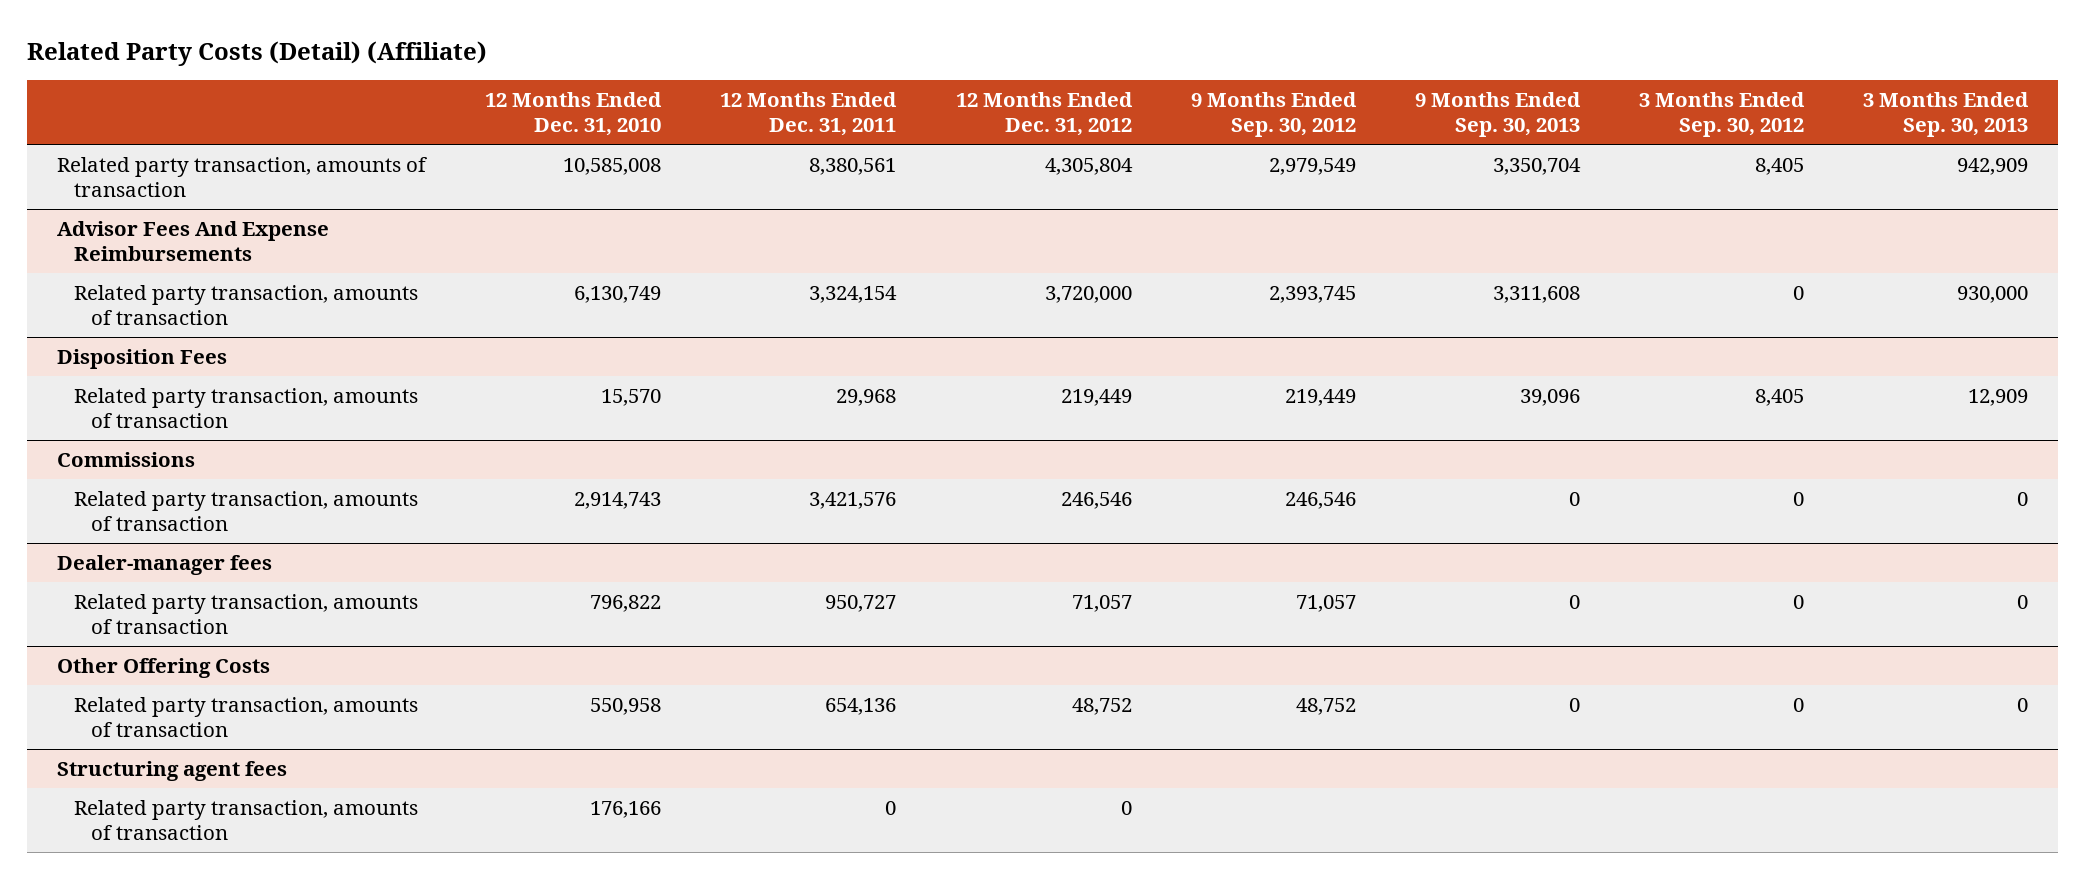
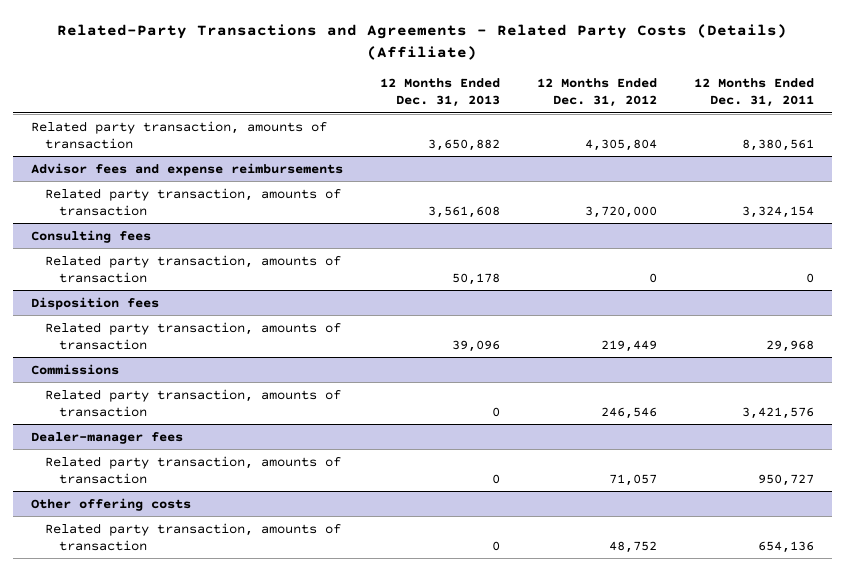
[27,40,488,66] Related Party Costs (Detail) (Affiliate) -> [57,23,788,60] Related-Party Transactions and Agreements - Related Party Costs (Details) (Affiliate)
[485,91,663,137] 12 Months Ended Dec. 31, 2010 -> none
[1190,91,1357,138] 9 Months Ended Sep. 30, 2012 -> none
[1414,91,1581,138] 9 Months Ended Sep. 30, 2013 -> none
[1639,91,1806,138] 3 Months Ended Sep. 30, 2012 -> none
[1863,91,2030,138] 3 Months Ended Sep. 30, 2013 -> none
none -> [380,78,501,108] 12 Months Ended Dec. 31, 2013
[57,220,330,262] Advisor Fees And Expense Reimbursements -> [31,162,344,176] Advisor fees and expense reimbursements
none -> [31,229,152,243] Consulting fees
none -> [45,254,342,283] Related party transaction, amounts of transaction
[57,348,228,369] Disposition Fees -> [31,296,160,310] Disposition fees
[57,657,271,678] Other Offering Costs -> [31,497,192,511] Other offering costs
[57,760,288,781] Structuring agent fees -> none
[74,799,419,841] Related party transaction, amounts of transaction -> none

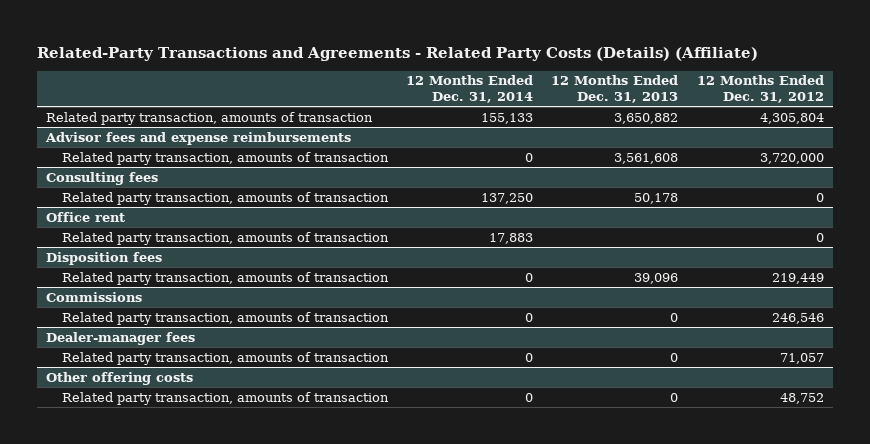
[693,78,814,108] 12 Months Ended Dec. 31, 2011 -> none
none -> [406,75,534,104] 12 Months Ended Dec. 31, 2014
none -> [46,211,126,222] Office rent
none -> [61,231,389,245] Related party transaction, amounts of transaction

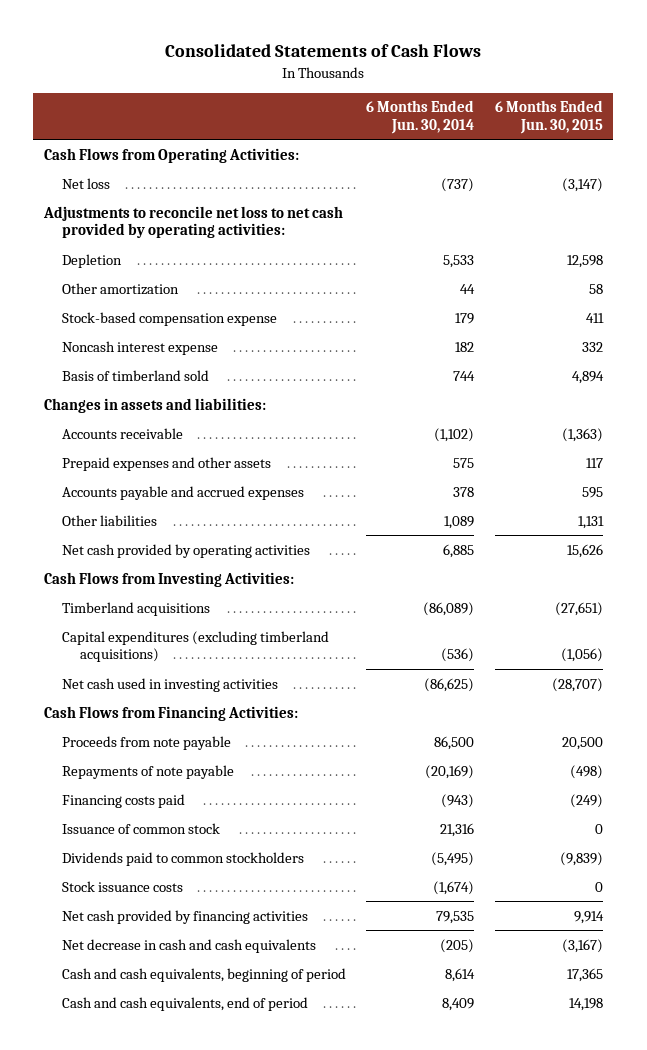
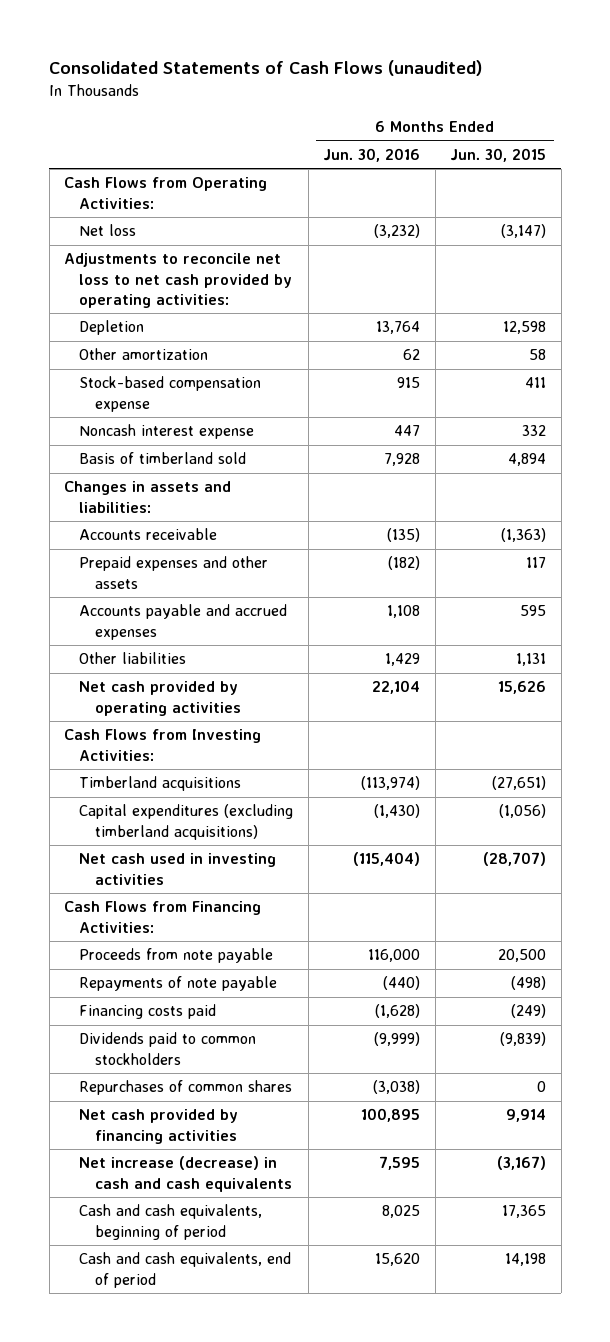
[165,44,482,58] Consolidated Statements of Cash Flows -> [49,60,483,77] Consolidated Statements of Cash Flows (unaudited)
[366,100,475,135] 6 Months Ended Jun. 30, 2014 -> none
none -> [323,147,421,162] Jun. 30, 2016
[61,822,220,834] Issuance of common stock -> none
[61,880,183,892] Stock issuance costs -> none
none -> [79,1080,293,1096] Repurchases of common shares
[61,938,316,953] Net decrease in cash and cash equivalents -> [79,1156,292,1192] Net increase (decrease) in cash and cash equivalents

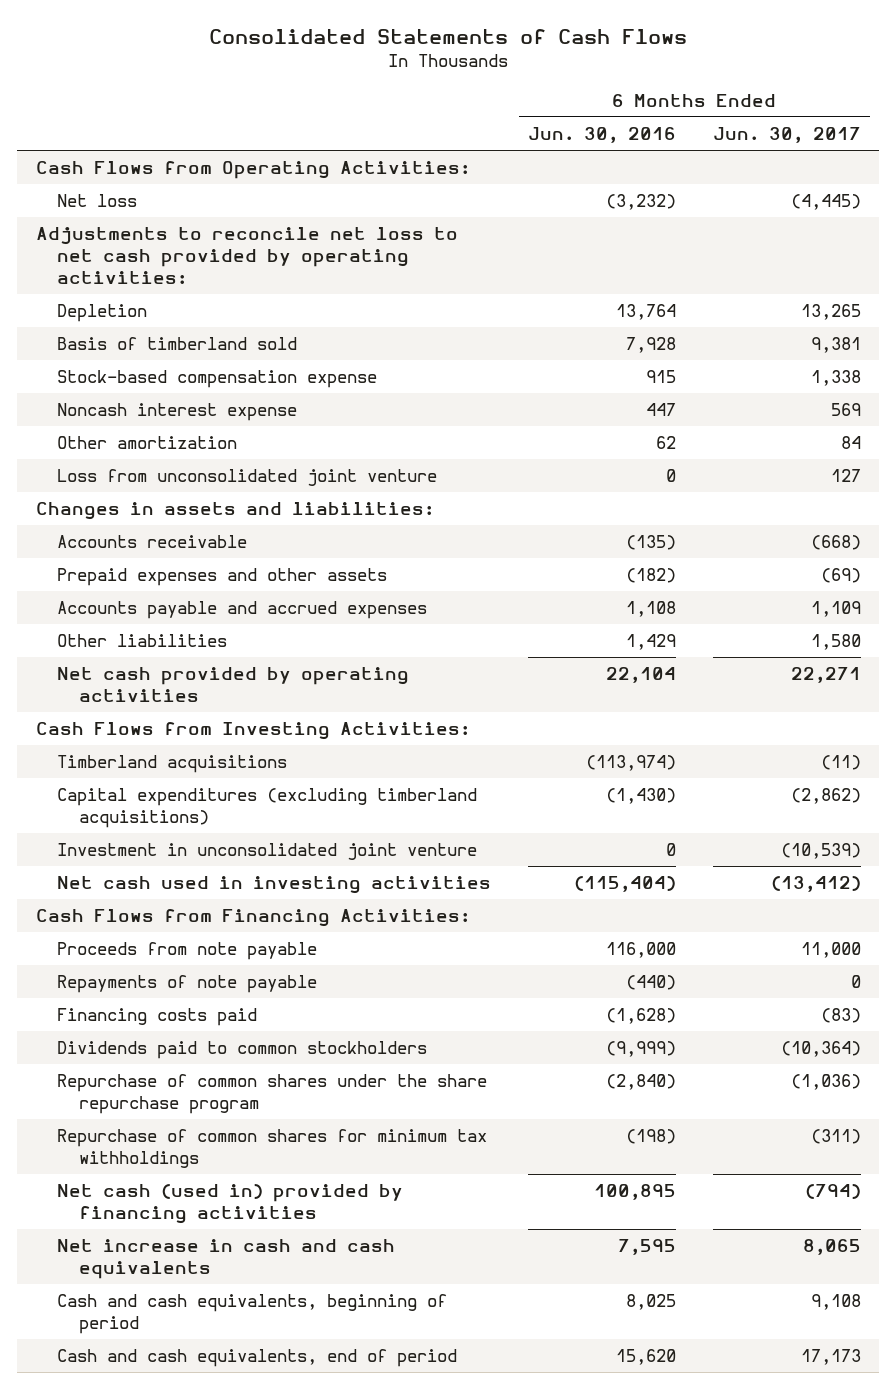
[49,60,483,77] Consolidated Statements of Cash Flows (unaudited) -> [209,28,688,44] Consolidated Statements of Cash Flows
[450,147,547,162] Jun. 30, 2015 -> none
none -> [712,126,861,143] Jun. 30, 2017
[79,452,247,465] Basis of timberland sold -> [57,337,298,351] Basis of timberland sold
[79,348,209,361] Other amortization -> [57,436,238,450] Other amortization
none -> [57,469,438,487] Loss from unconsolidated joint venture
none -> [57,843,478,861] Investment in unconsolidated joint venture
[79,1080,293,1096] Repurchases of common shares -> [57,1074,488,1114] Repurchase of common shares under the share repurchase program
[373,1080,421,1095] (3,038) -> [605,1074,676,1091] (2,840)
none -> [57,1129,488,1168] Repurchase of common shares for minimum tax withholdings
[79,1109,239,1144] Net cash provided by financing activities -> [57,1184,404,1224] Net cash (used in) provided by financing activities
[79,1156,292,1192] Net increase (decrease) in cash and cash equivalents -> [57,1239,396,1279] Net increase in cash and cash equivalents

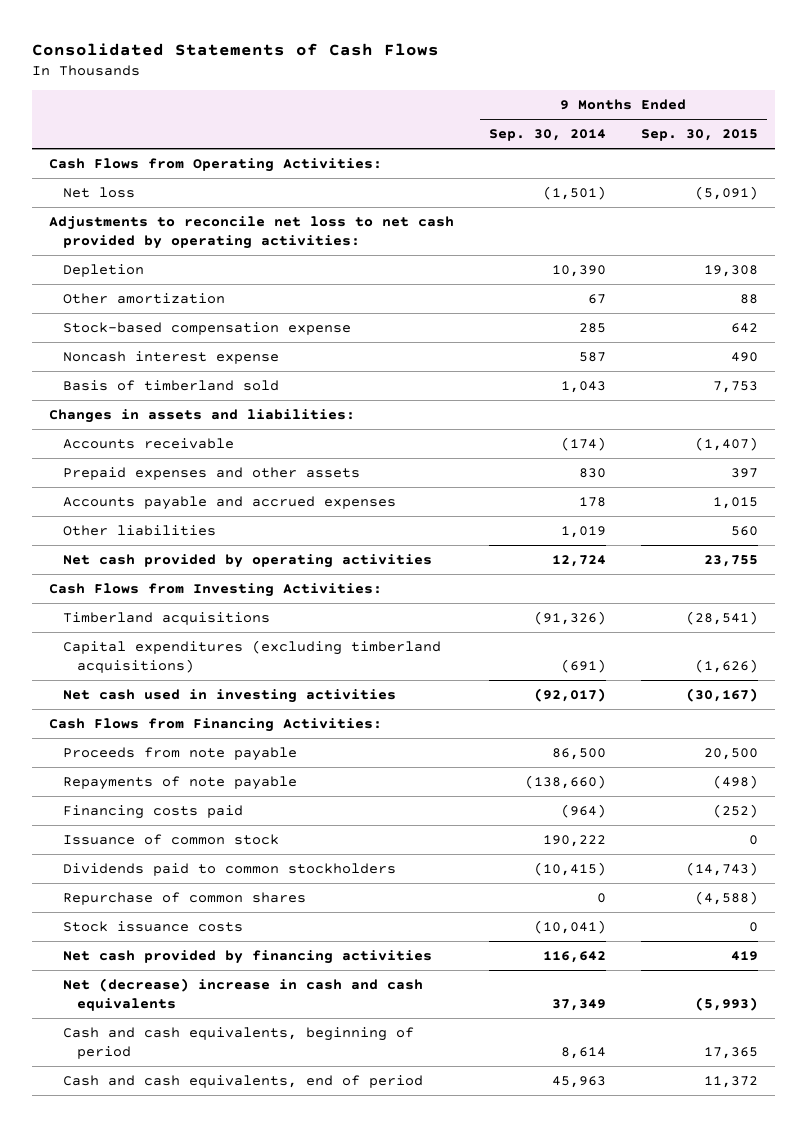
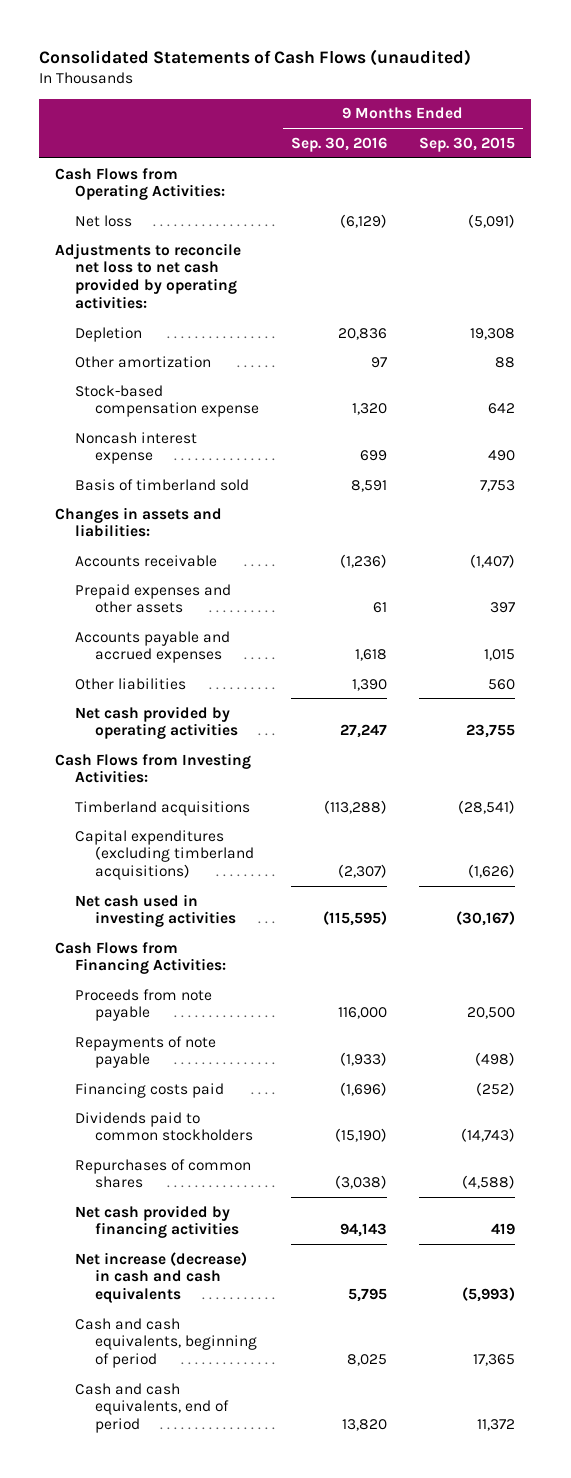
[31,42,439,56] Consolidated Statements of Cash Flows -> [39,48,472,66] Consolidated Statements of Cash Flows (unaudited)
[488,129,606,142] Sep. 30, 2014 -> none
none -> [291,136,388,152] Sep. 30, 2016
[63,833,280,845] Issuance of common stock -> none
[63,920,244,932] Stock issuance costs -> none
[63,891,307,905] Repurchase of common shares -> [74,1158,251,1189] Repurchases of common shares
[63,977,424,1012] Net (decrease) increase in cash and cash equivalents -> [74,1251,247,1304] Net increase (decrease) in cash and cash equivalents

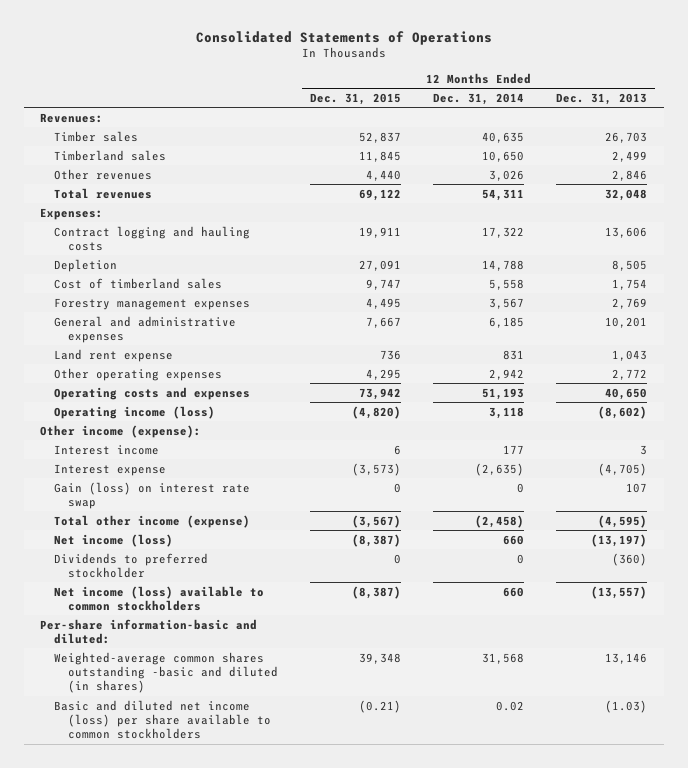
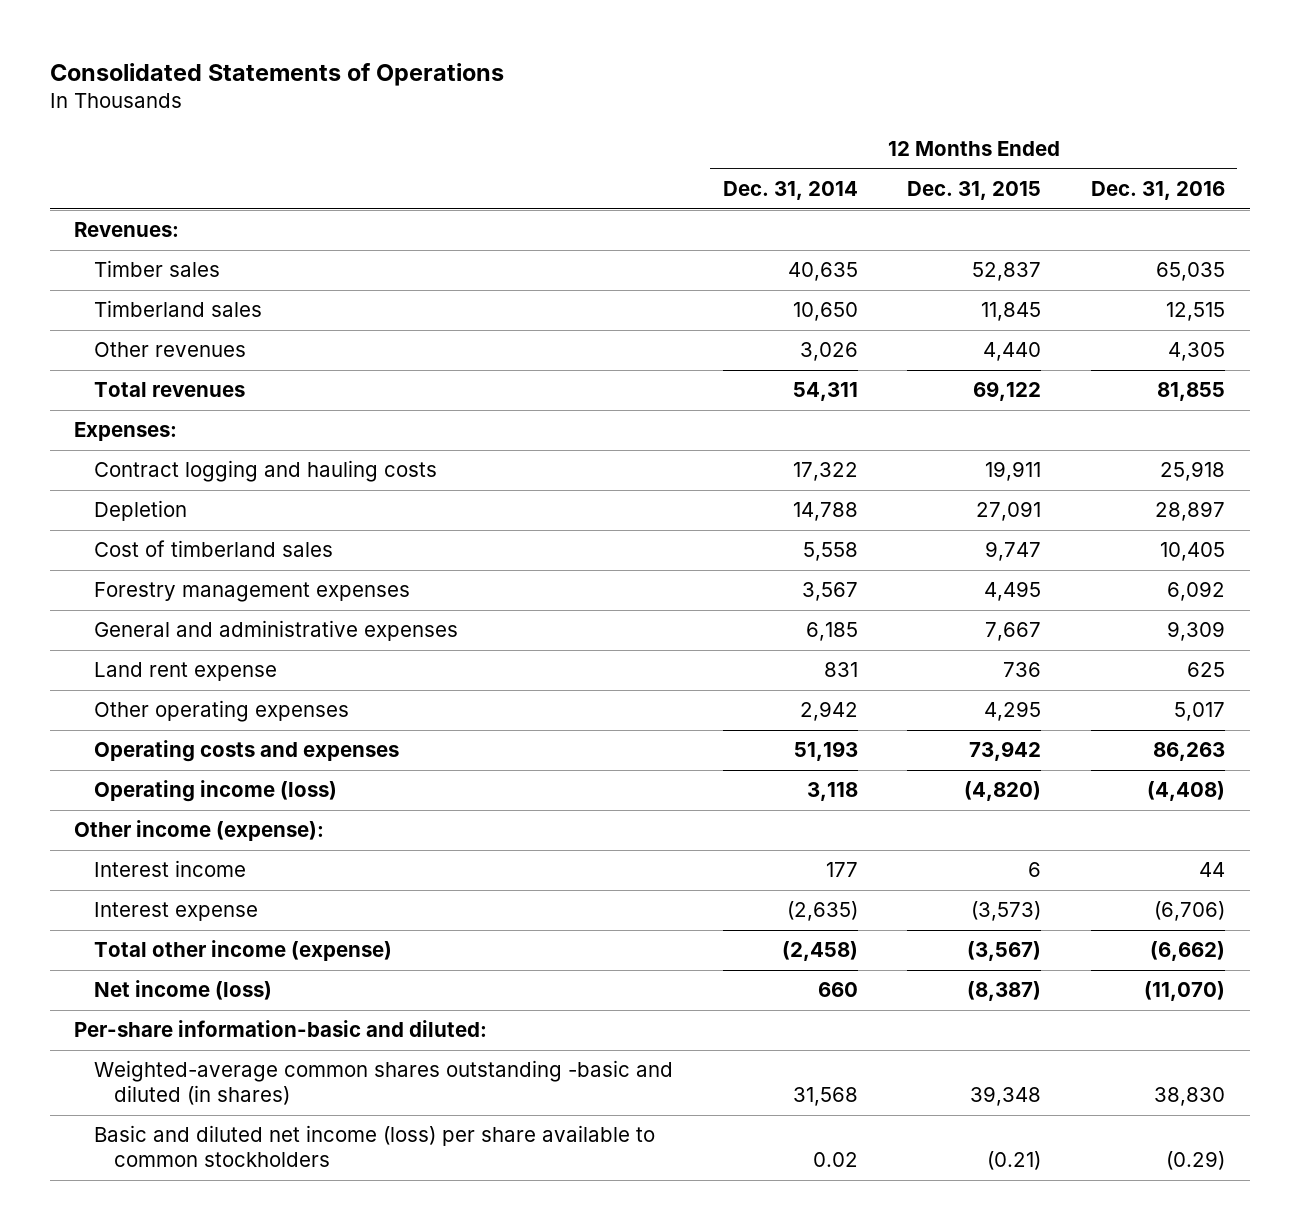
[556,92,648,105] Dec. 31, 2013 -> none
none -> [1091,181,1226,201] Dec. 31, 2016
[53,481,250,509] Gain (loss) on interest rate swap -> none
[53,552,208,578] Dividends to preferred stockholder -> none
[53,585,264,611] Net income (loss) available to common stockholders -> none

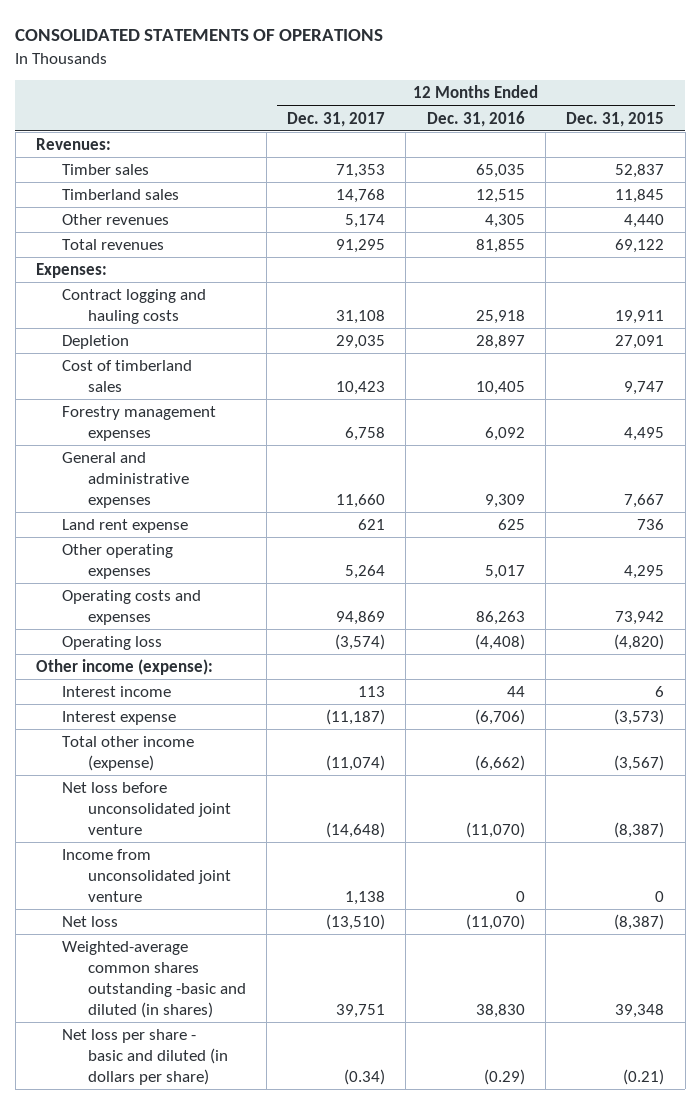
[49,63,504,87] Consolidated Statements of Operations -> [15,29,384,42] CONSOLIDATED STATEMENTS OF OPERATIONS
[722,181,858,201] Dec. 31, 2014 -> none
none -> [287,111,386,127] Dec. 31, 2017
[94,780,338,803] Operating income (loss) -> [61,636,162,651] Operating loss
[74,1020,488,1038] Per-share information-basic and diluted: -> none
none -> [61,782,231,835] Net loss before unconsolidated joint venture
none -> [61,849,231,902] Income from unconsolidated joint venture
[94,980,273,1001] Net income (loss) -> [61,916,118,928] Net loss
[94,1125,656,1168] Basic and diluted net income (loss) per share available to common stockholders -> [61,1029,228,1085] Net loss per share - basic and diluted (in dollars per share)

